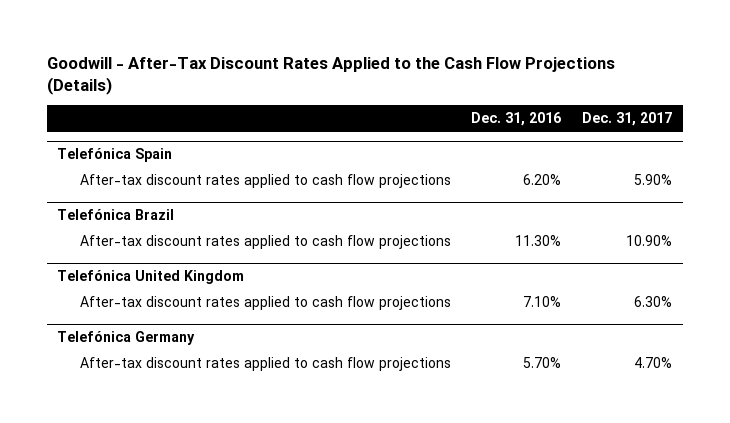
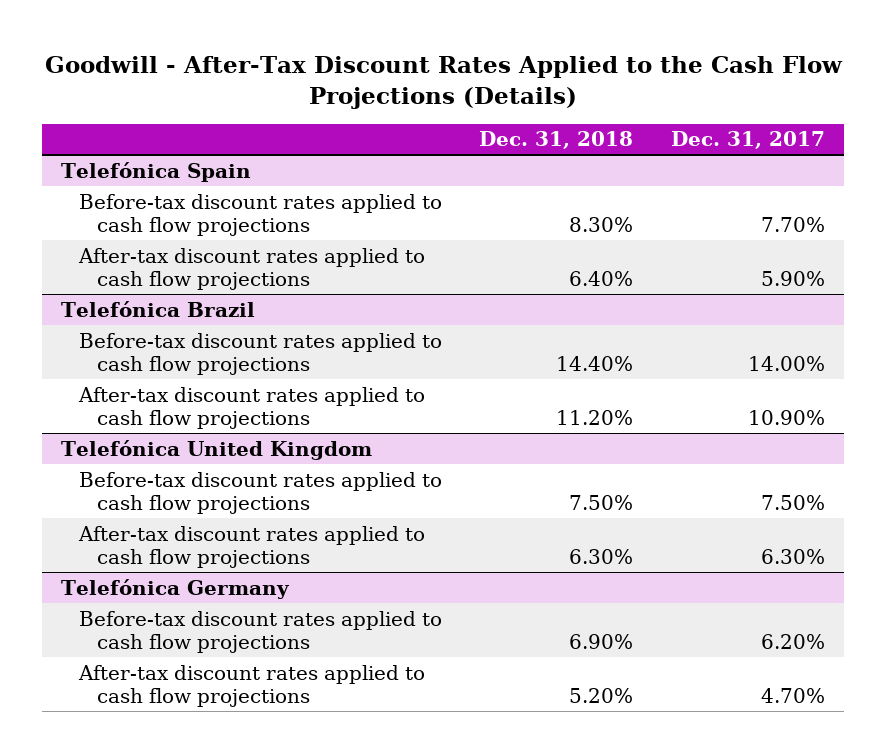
[471,112,562,127] Dec. 31, 2016 -> none
none -> [479,131,634,150] Dec. 31, 2018
none -> [78,193,442,236] Before-tax discount rates applied to cash flow projections
none -> [78,332,442,375] Before-tax discount rates applied to cash flow projections
none -> [78,471,442,514] Before-tax discount rates applied to cash flow projections
none -> [78,610,442,653] Before-tax discount rates applied to cash flow projections

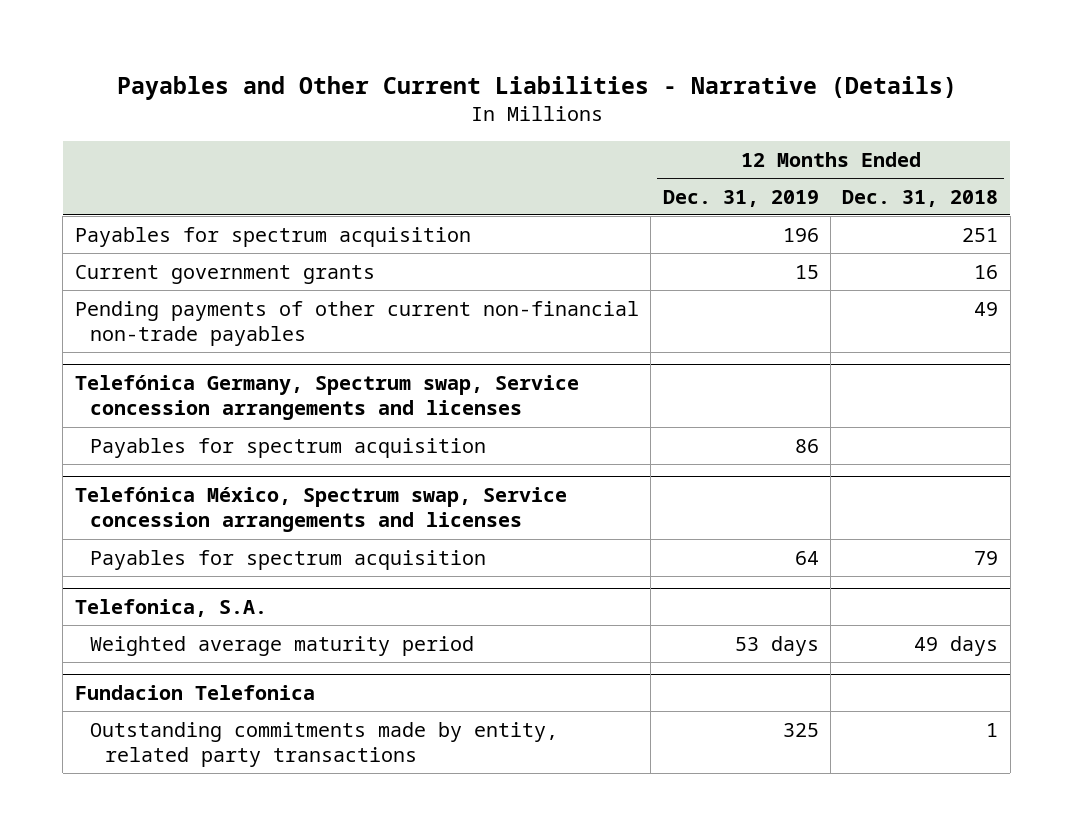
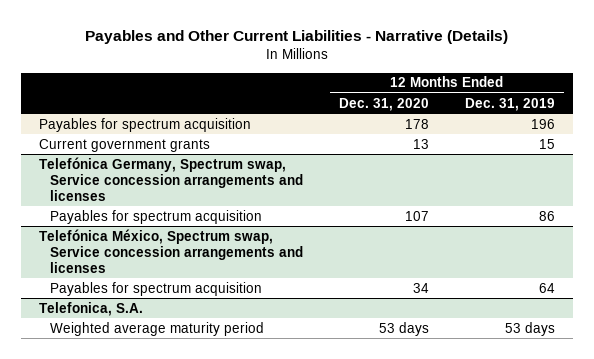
[842,189,999,207] Dec. 31, 2018 -> none
none -> [338,97,429,111] Dec. 31, 2020
[74,300,639,346] Pending payments of other current non-financial non-trade payables -> none
[74,685,315,701] Fundacion Telefonica -> none
[89,721,558,767] Outstanding commitments made by entity, related party transactions -> none

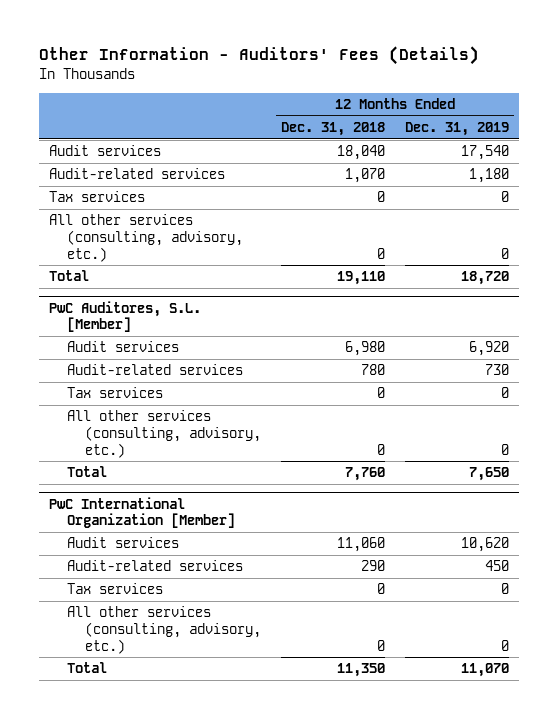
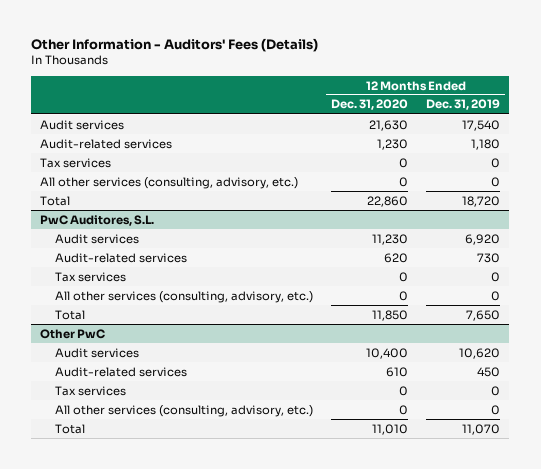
[281,122,386,137] Dec. 31, 2018 -> none
none -> [330,99,408,111] Dec. 31, 2020
[48,300,201,333] PwC Auditores, S.L. [Member] -> [40,214,155,226] PwC Auditores, S.L.
[48,496,235,529] PwC International Organization [Member] -> [40,328,106,339] Other PwC

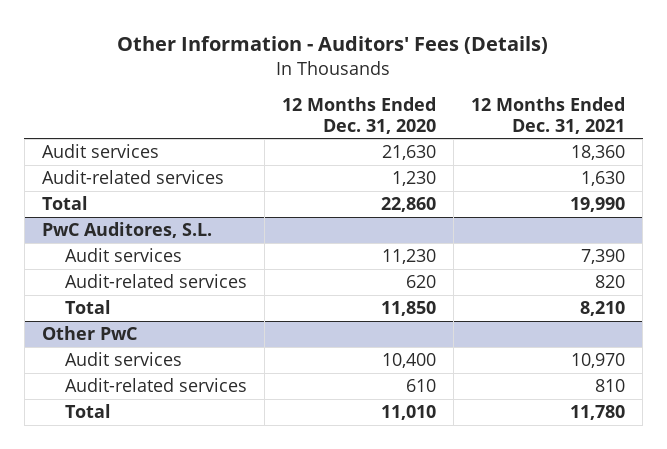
[426,99,501,111] Dec. 31, 2019 -> none
none -> [471,97,626,134] 12 Months Ended Dec. 31, 2021
[40,157,112,168] Tax services -> none
[40,176,299,189] All other services (consulting, advisory, etc.) -> none
[54,271,126,282] Tax services -> none
[54,290,313,303] All other services (consulting, advisory, etc.) -> none
[54,385,126,396] Tax services -> none
[54,404,313,417] All other services (consulting, advisory, etc.) -> none

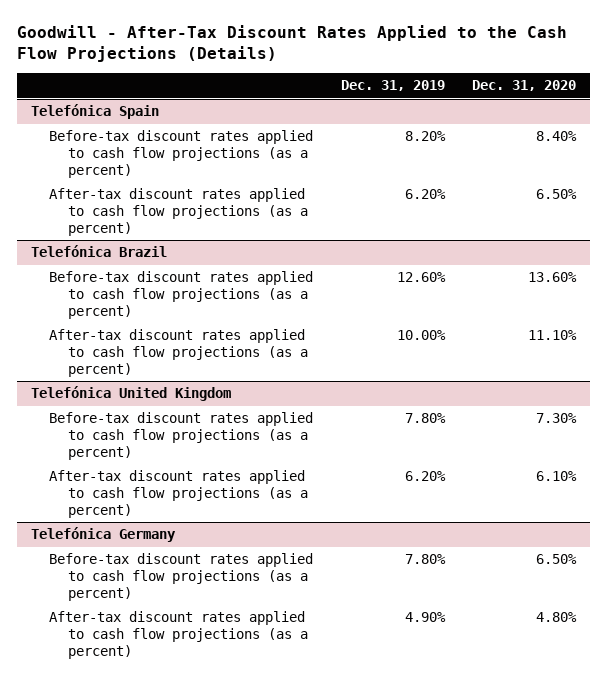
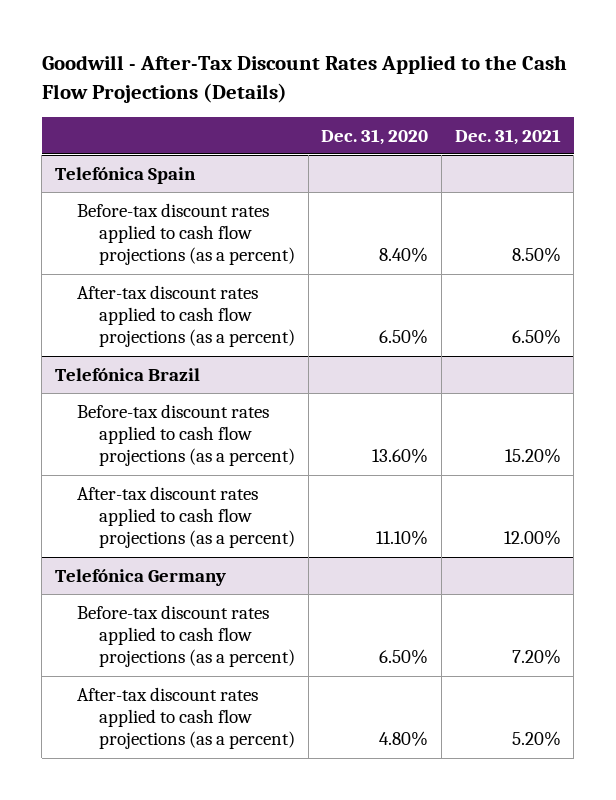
[340,79,445,91] Dec. 31, 2019 -> none
none -> [454,128,561,145] Dec. 31, 2021
[30,386,231,402] Telefónica United Kingdom -> none
[49,412,314,460] Before-tax discount rates applied to cash flow projections (as a percent) -> none
[49,470,309,518] After-tax discount rates applied to cash flow projections (as a percent) -> none

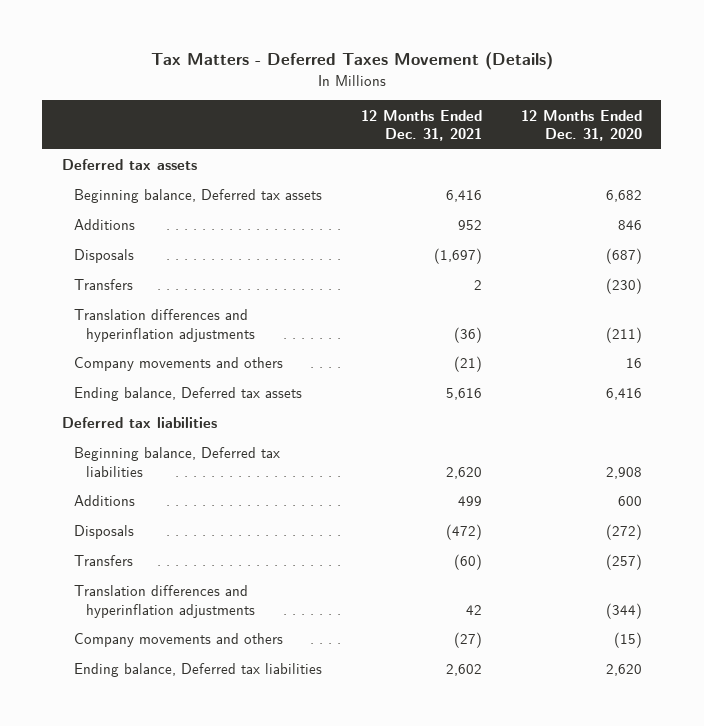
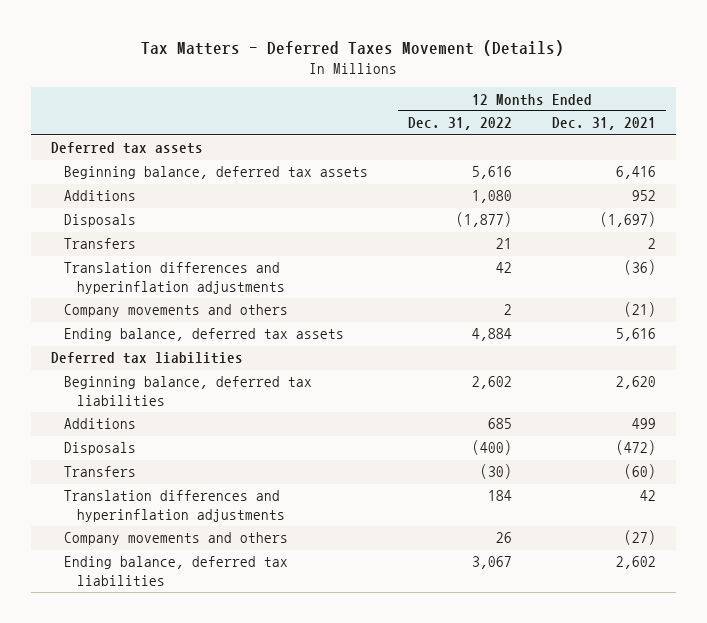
[520,109,642,142] 12 Months Ended Dec. 31, 2020 -> none
none -> [407,117,512,131] Dec. 31, 2022
[73,189,322,204] Beginning balance, Deferred tax assets -> [64,166,369,180] Beginning balance, deferred tax assets
[73,387,302,402] Ending balance, Deferred tax assets -> [64,328,345,342] Ending balance, deferred tax assets
[73,447,280,477] Beginning balance, Deferred tax liabilities -> [64,376,313,406] Beginning balance, deferred tax liabilities
[73,663,322,678] Ending balance, Deferred tax liabilities -> [64,556,289,586] Ending balance, deferred tax liabilities

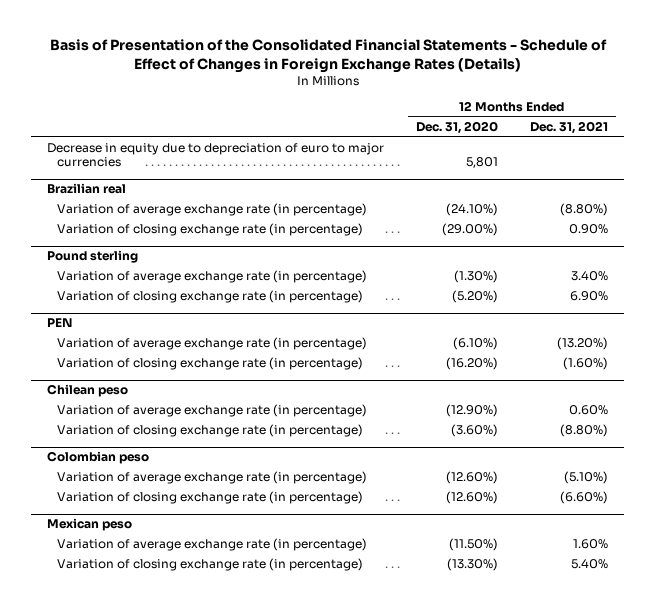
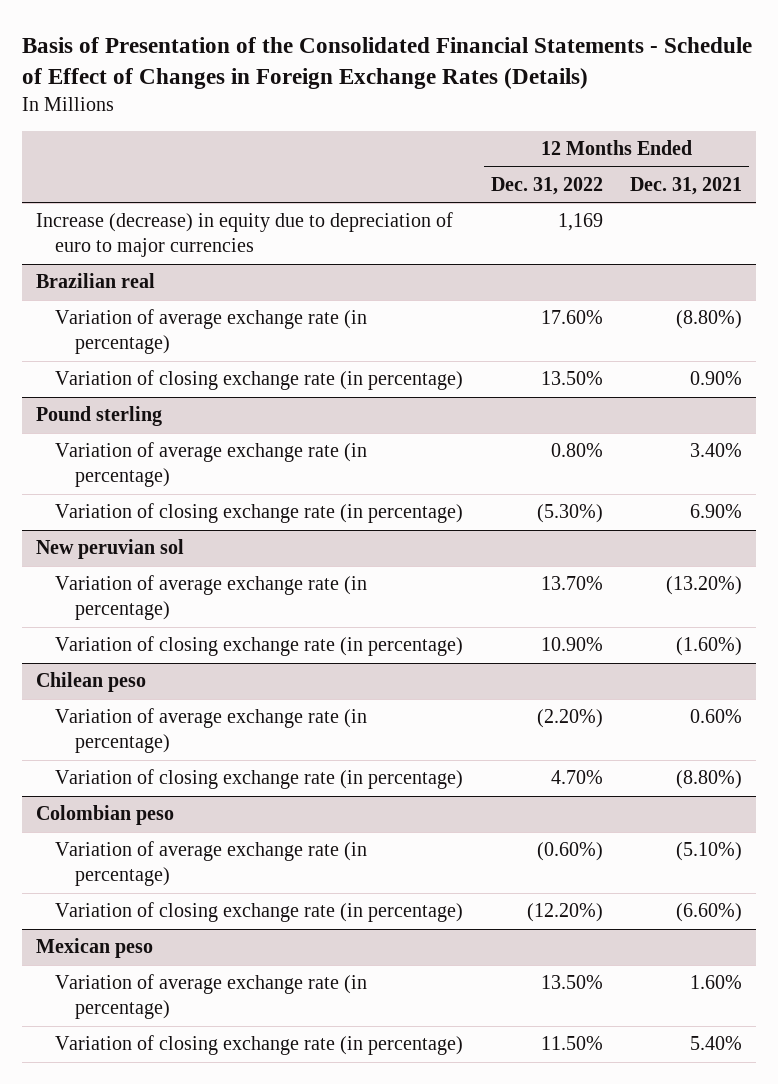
[416,121,499,135] Dec. 31, 2020 -> none
none -> [490,176,603,195] Dec. 31, 2022
[47,143,385,168] Decrease in equity due to depreciation of euro to major currencies -> [35,212,453,258] Increase (decrease) in equity due to depreciation of euro to major currencies
[47,318,74,328] PEN -> [35,539,184,560] New peruvian sol

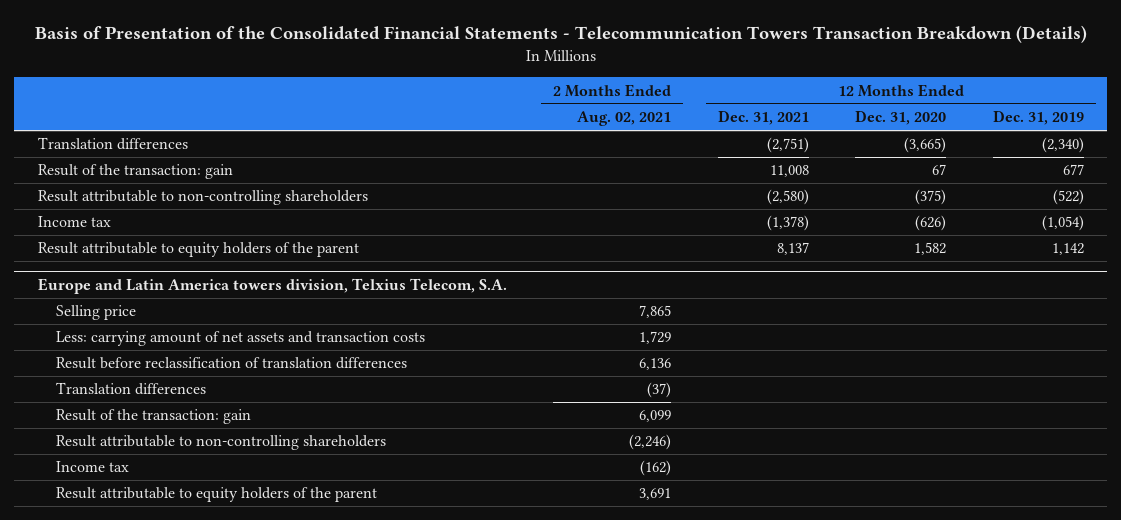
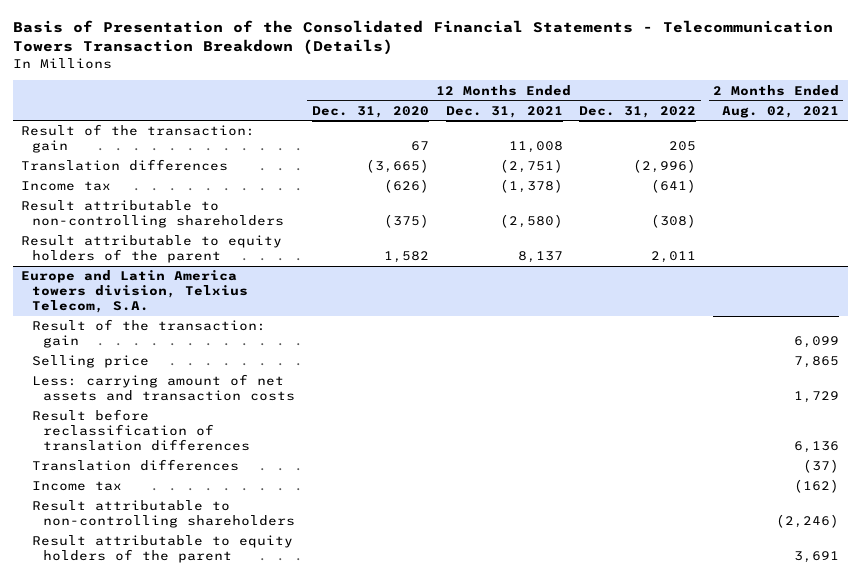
[992,110,1084,126] Dec. 31, 2019 -> none
none -> [579,105,697,118] Dec. 31, 2022
[37,137,188,151] Translation differences -> [21,159,229,172] Translation differences
[37,190,368,206] Result attributable to non-controlling shareholders -> [21,200,285,229] Result attributable to non-controlling shareholders
[56,409,252,425] Result of the transaction: gain -> [32,319,267,349] Result of the transaction: gain
[56,435,387,451] Result attributable to non-controlling shareholders -> [32,500,295,529] Result attributable to non-controlling shareholders

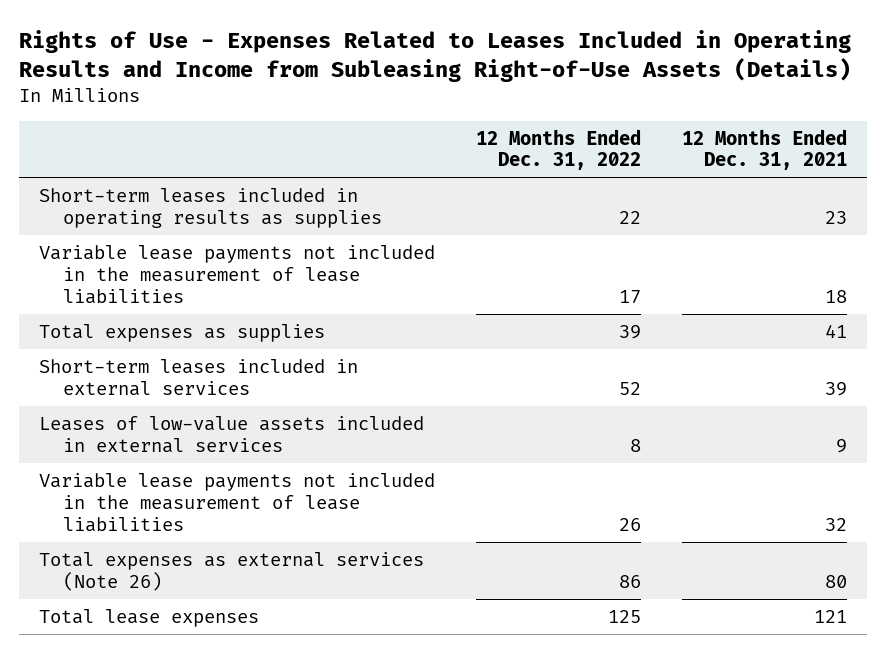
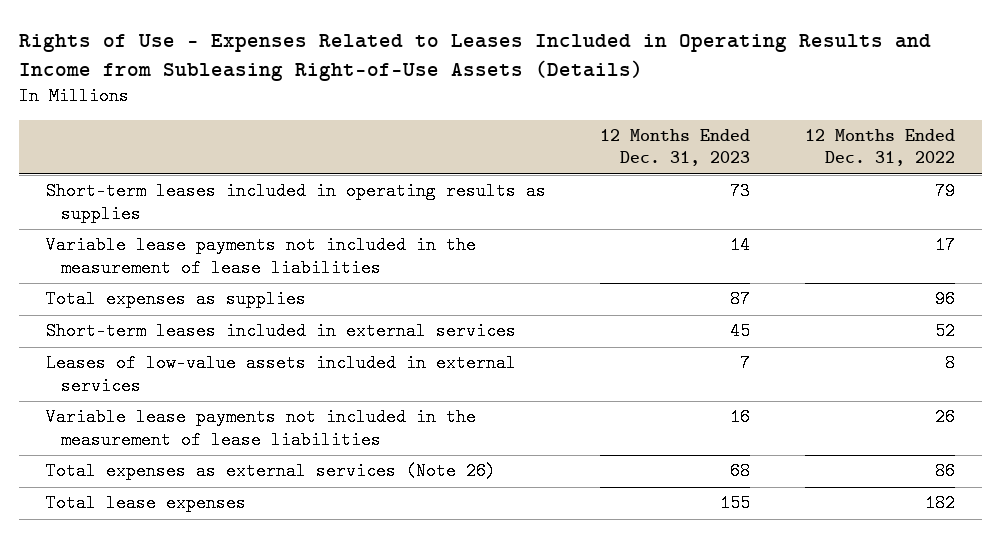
[681,128,847,171] 12 Months Ended Dec. 31, 2021 -> none
none -> [600,128,751,167] 12 Months Ended Dec. 31, 2023
[619,210,642,224] 22 -> [934,182,955,201] 79
[619,325,642,340] 39 -> [934,290,955,309] 96
[608,610,642,624] 125 -> [924,494,955,513] 182

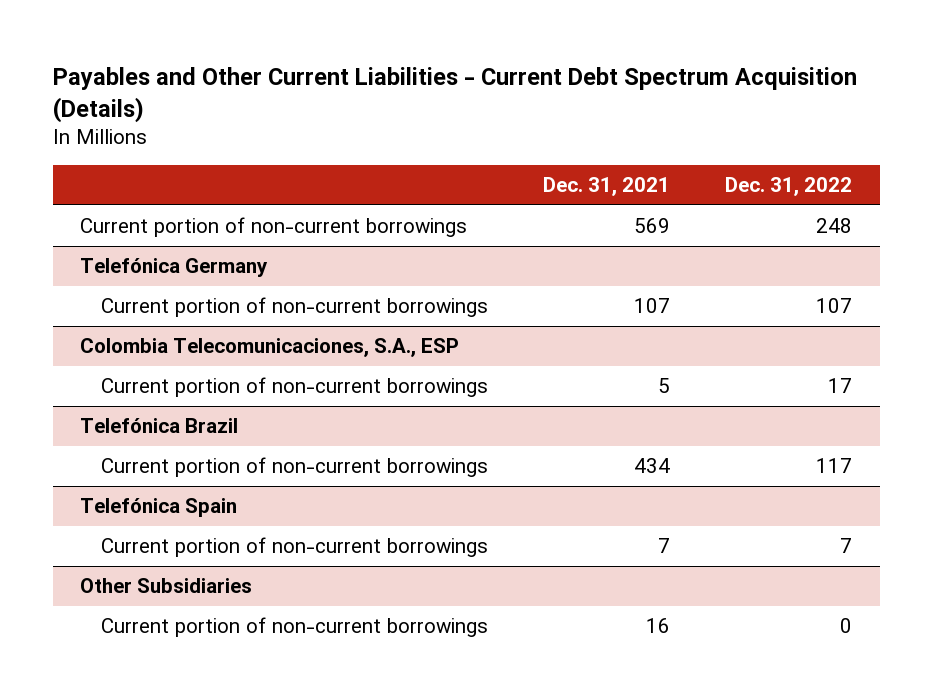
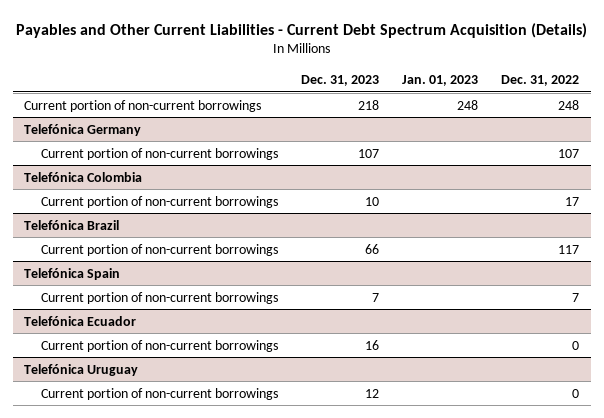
[542,177,670,197] Dec. 31, 2021 -> none
none -> [300,75,379,87] Dec. 31, 2023
none -> [402,75,479,87] Jan. 01, 2023
[80,338,460,358] Colombia Telecomunicaciones, S.A., ESP -> [24,171,143,182] Telefónica Colombia
[80,578,253,594] Other Subsidiaries -> none
none -> [24,315,137,326] Telefónica Ecuador
none -> [24,363,139,376] Telefónica Uruguay
none -> [40,387,278,400] Current portion of non-current borrowings

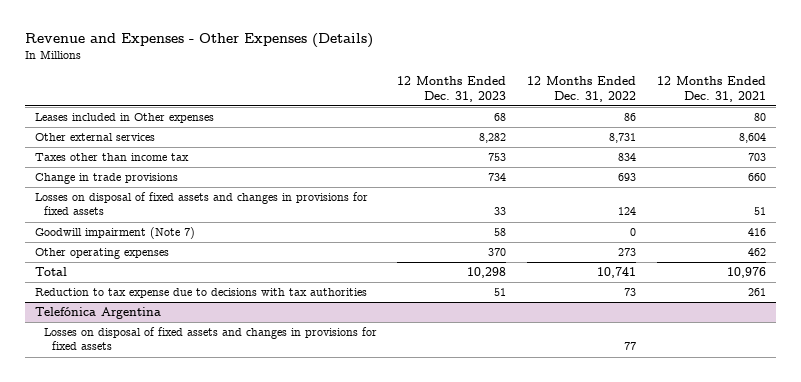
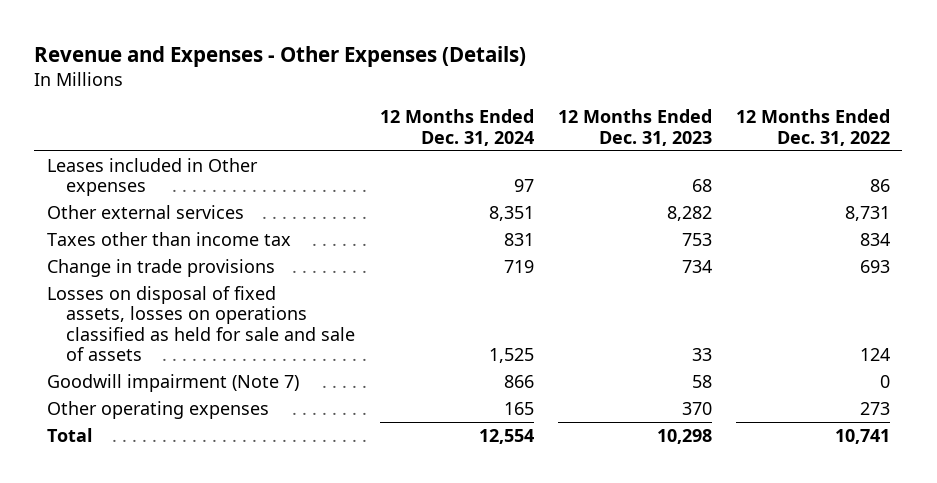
[656,76,766,102] 12 Months Ended Dec. 31, 2021 -> none
none -> [379,109,534,147] 12 Months Ended Dec. 31, 2024
[35,192,369,216] Losses on disposal of fixed assets and changes in provisions for fixed assets -> [46,285,356,362] Losses on disposal of fixed assets, losses on operations classified as held for sale and sale of assets
[35,288,368,299] Reduction to tax expense due to decisions with tax authorities -> none
[35,307,162,320] Telefónica Argentina -> none
[43,327,377,351] Losses on disposal of fixed assets and changes in provisions for fixed assets -> none

